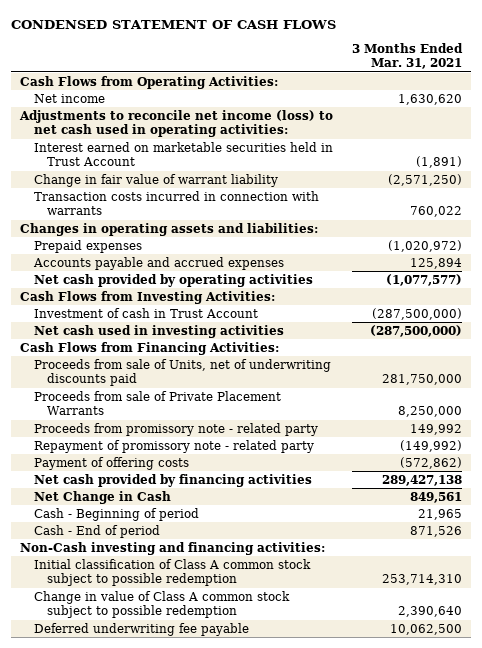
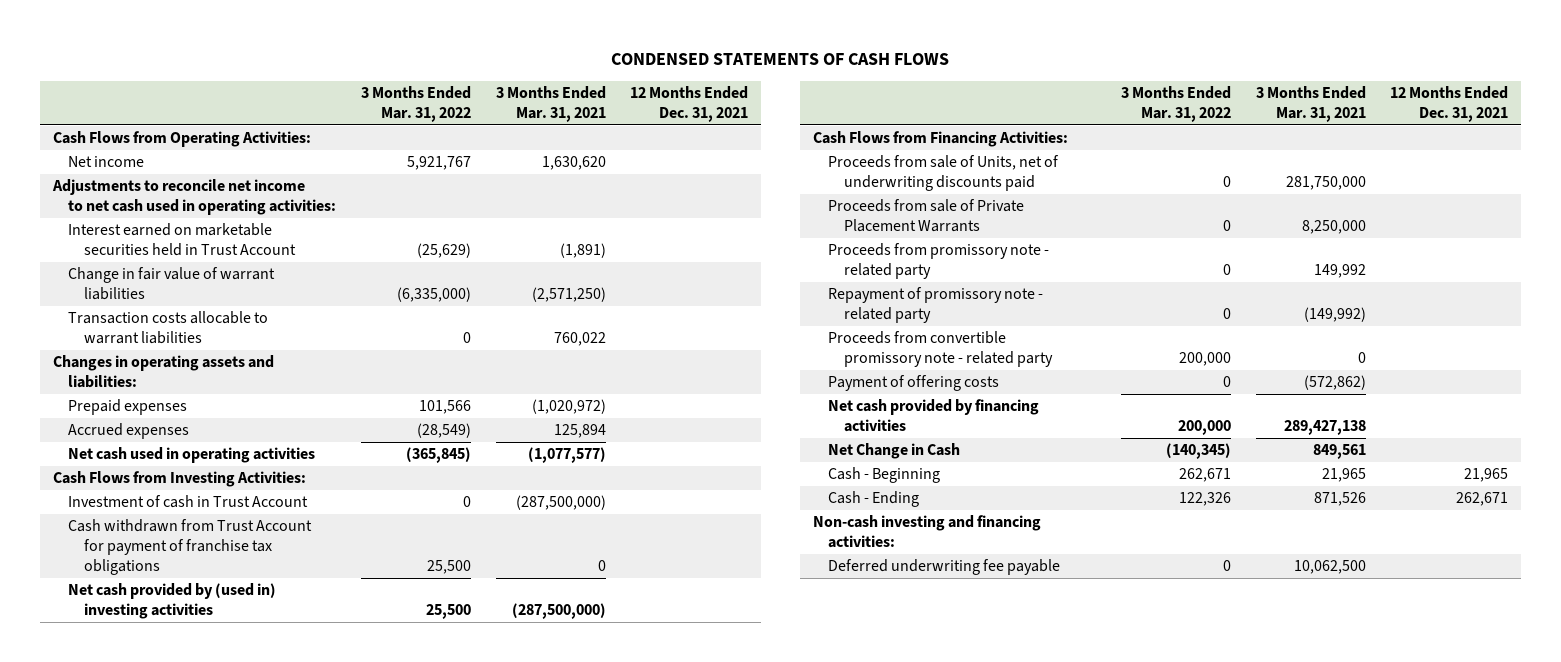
[11,19,337,29] CONDENSED STATEMENT OF CASH FLOWS -> [611,52,950,65] CONDENSED STATEMENTS OF CASH FLOWS
none -> [361,86,472,122] 3 Months Ended Mar. 31, 2022
none -> [630,86,749,122] 12 Months Ended Dec. 31, 2021
[19,109,334,138] Adjustments to reconcile net income (loss) to net cash used in operating activities: -> [51,179,337,216] Adjustments to reconcile net income to net cash used in operating activities:
[33,173,278,187] Change in fair value of warrant liability -> [68,267,276,301] Change in fair value of warrant liabilities
[33,190,319,216] Transaction costs incurred in connection with warrants -> [68,311,269,345] Transaction costs allocable to warrant liabilities
[32,256,284,270] Accounts payable and accrued expenses -> [68,423,190,440] Accrued expenses
[33,273,313,287] Net cash provided by operating activities -> [68,447,316,464] Net cash used in operating activities
none -> [68,519,313,575] Cash withdrawn from Trust Account for payment of franchise tax obligations
[33,324,284,338] Net cash used in investing activities -> [68,583,277,620] Net cash provided by (used in) investing activities
none -> [828,331,1054,368] Proceeds from convertible promissory note - related party
[33,558,311,587] Initial classification of Class A common stock subject to possible redemption -> none
[33,590,290,619] Change in value of Class A common stock subject to possible redemption -> none
[33,507,199,521] Cash - Beginning of period -> [828,467,941,484] Cash - Beginning
[33,524,160,538] Cash - End of period -> [828,491,920,508] Cash - Ending
[20,541,326,555] Non-Cash investing and financing activities: -> [812,515,1041,549] Non-cash investing and financing activities:

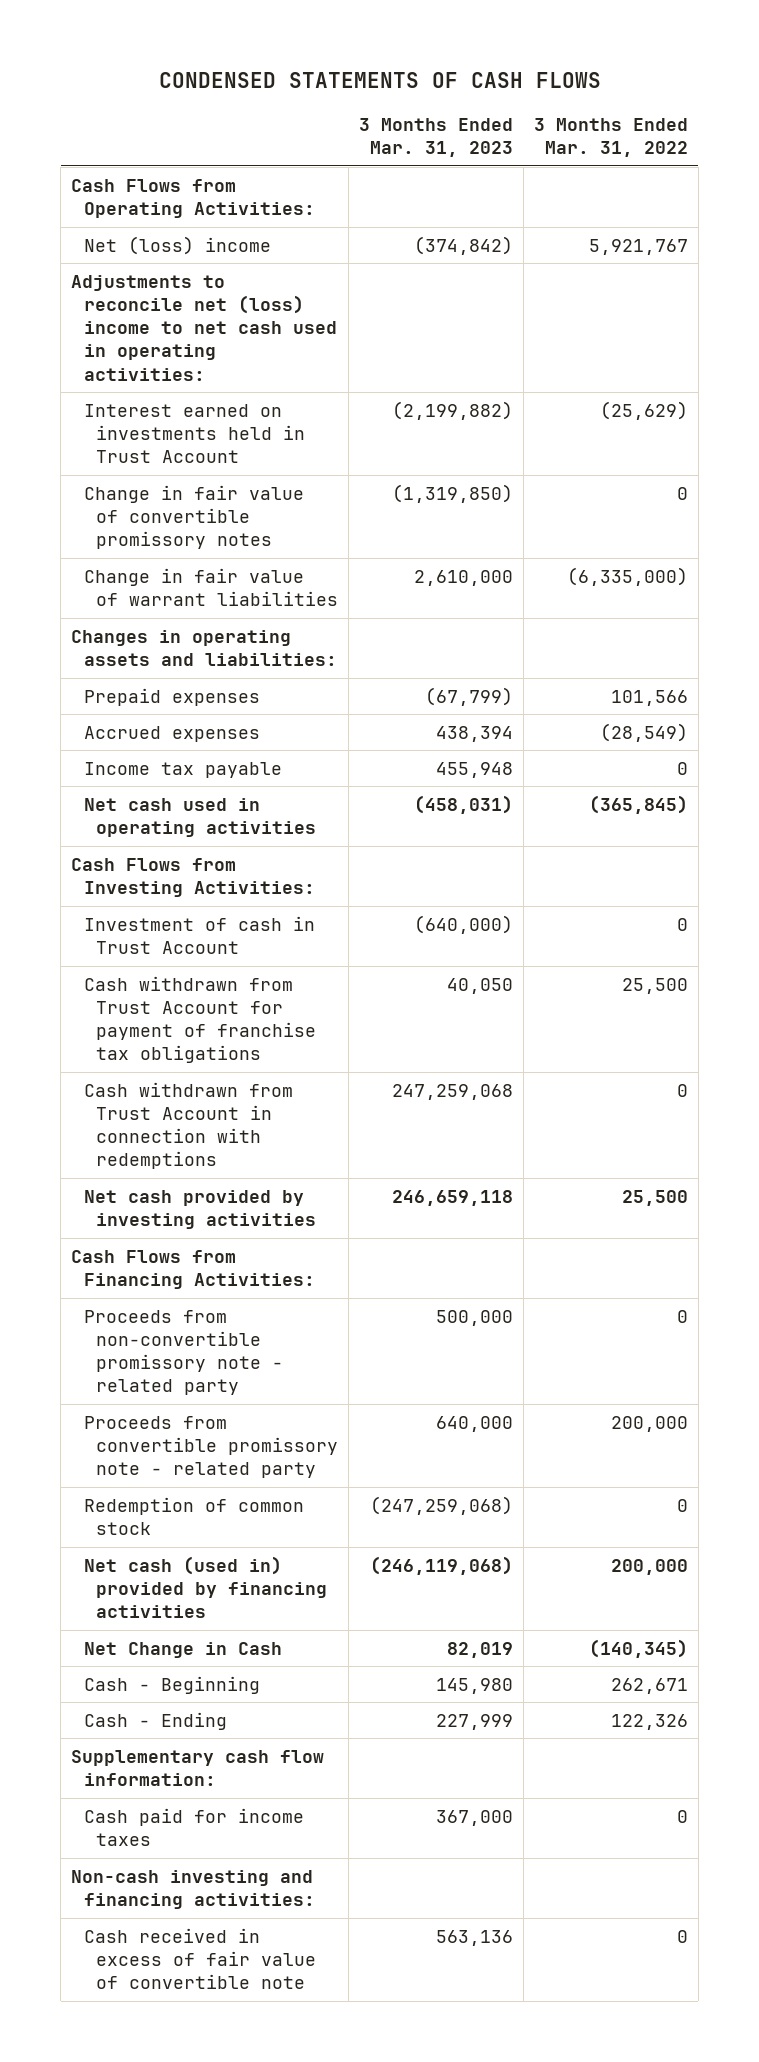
[495,86,606,122] 3 Months Ended Mar. 31, 2021 -> none
[630,86,749,122] 12 Months Ended Dec. 31, 2021 -> none
none -> [359,118,514,158] 3 Months Ended Mar. 31, 2023
[68,156,145,168] Net income -> [83,235,271,255] Net (loss) income
[51,179,337,216] Adjustments to reconcile net income to net cash used in operating activities: -> [71,274,337,381] Adjustments to reconcile net (loss) income to net cash used in operating activities:
[68,223,297,257] Interest earned on marketable securities held in Trust Account -> [83,403,306,464] Interest earned on investments held in Trust Account
none -> [83,484,304,550] Change in fair value of convertible promissory notes
[68,311,269,345] Transaction costs allocable to warrant liabilities -> none
none -> [83,761,282,778] Income tax payable
none -> [83,1081,293,1170] Cash withdrawn from Trust Account in connection with redemptions
[68,583,277,620] Net cash provided by (used in) investing activities -> [83,1189,317,1229] Net cash provided by investing activities
[828,155,1060,192] Proceeds from sale of Units, net of underwriting discounts paid -> none
[828,199,1025,233] Proceeds from sale of Private Placement Warrants -> none
[828,287,1044,324] Repayment of promissory note - related party -> none
[828,243,1050,280] Proceeds from promissory note - related party -> [83,1309,284,1396] Proceeds from non-convertible promissory note - related party
[828,375,1000,392] Payment of offering costs -> none
none -> [83,1496,304,1535] Redemption of common stock
[828,399,1040,433] Net cash provided by financing activities -> [83,1555,328,1619] Net cash (used in) provided by financing activities
none -> [71,1749,325,1786] Supplementary cash flow information:
none -> [83,1807,304,1846] Cash paid for income taxes
[828,559,1061,576] Deferred underwriting fee payable -> none
none -> [83,1927,317,1990] Cash received in excess of fair value of convertible note

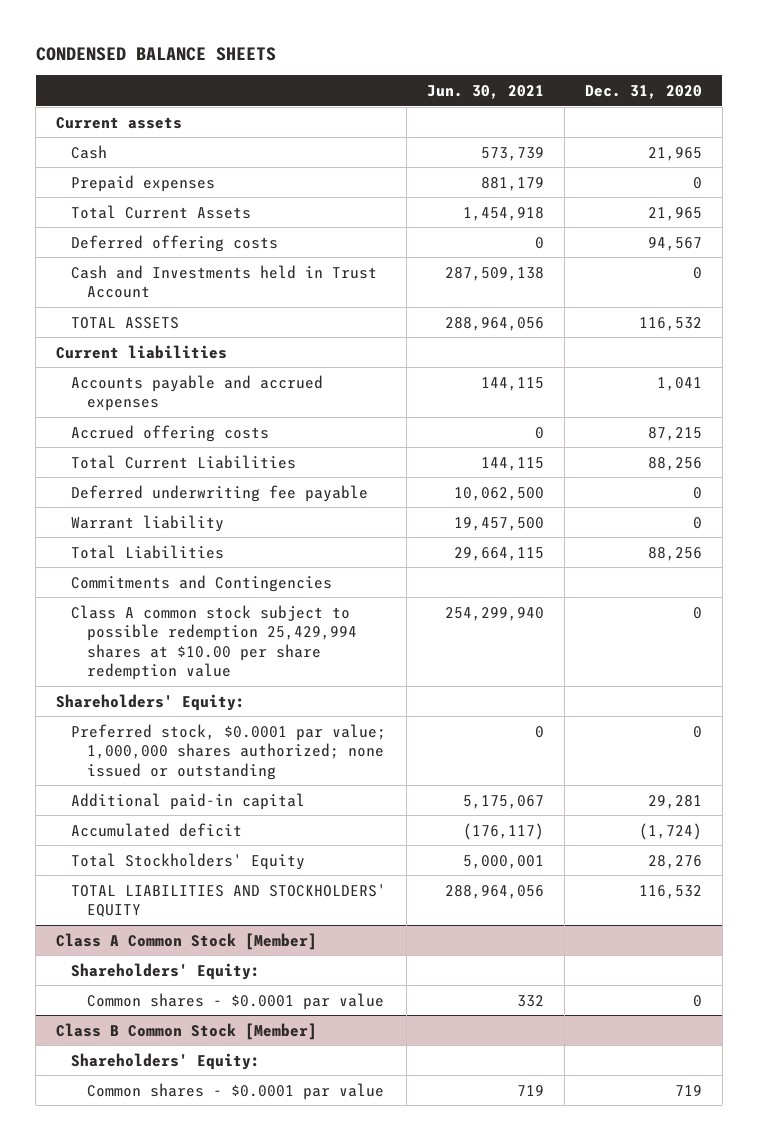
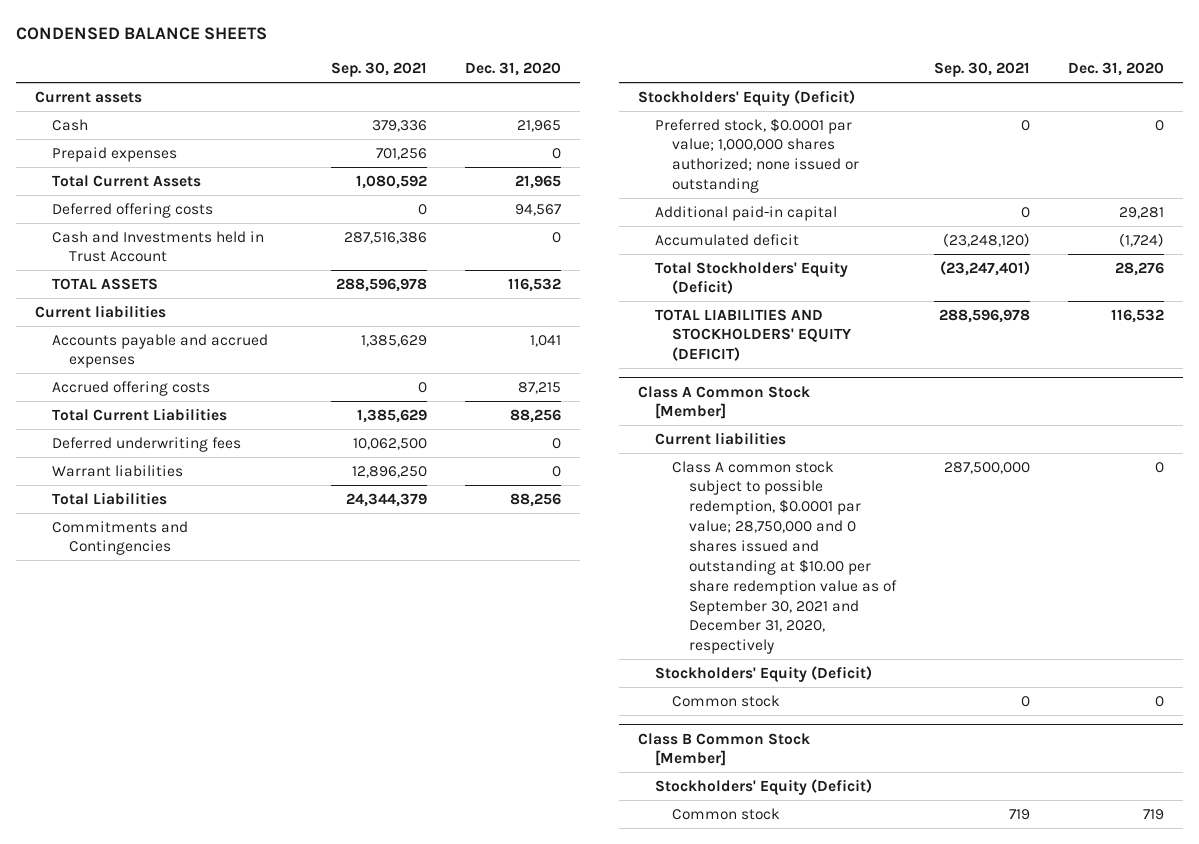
[427,85,545,100] Jun. 30, 2021 -> none
none -> [331,62,428,78] Sep. 30, 2021
[71,484,369,502] Deferred underwriting fee payable -> [51,436,241,452] Deferred underwriting fees
[71,514,225,532] Warrant liability -> [51,464,183,477] Warrant liabilities
[71,604,357,681] Class A common stock subject to possible redemption 25,429,994 shares at $10.00 per share redemption value -> none
[55,693,245,711] Shareholders' Equity: -> [637,89,855,106] Stockholders' Equity (Deficit)
[71,852,306,870] Total Stockholders' Equity -> [654,260,848,295] Total Stockholders' Equity (Deficit)
[71,883,387,918] TOTAL LIABILITIES AND STOCKHOLDERS' EQUITY -> [654,308,852,362] TOTAL LIABILITIES AND STOCKHOLDERS' EQUITY (DEFICIT)
none -> [654,431,786,445] Current liabilities
none -> [672,460,898,655] Class A common stock subject to possible redemption, $0.0001 par value; 28,750,000 and 0 shares issued and outstanding at $10.00 per share redemption value as of September 30, 2021 and December 31, 2020, respectively
[71,962,261,980] Shareholders' Equity: -> [654,665,872,682] Stockholders' Equity (Deficit)
[86,992,384,1010] Common shares - $0.0001 par value -> [672,694,781,707] Common stock
[71,1052,261,1070] Shareholders' Equity: -> [654,778,872,795] Stockholders' Equity (Deficit)
[86,1082,384,1100] Common shares - $0.0001 par value -> [672,807,781,820] Common stock

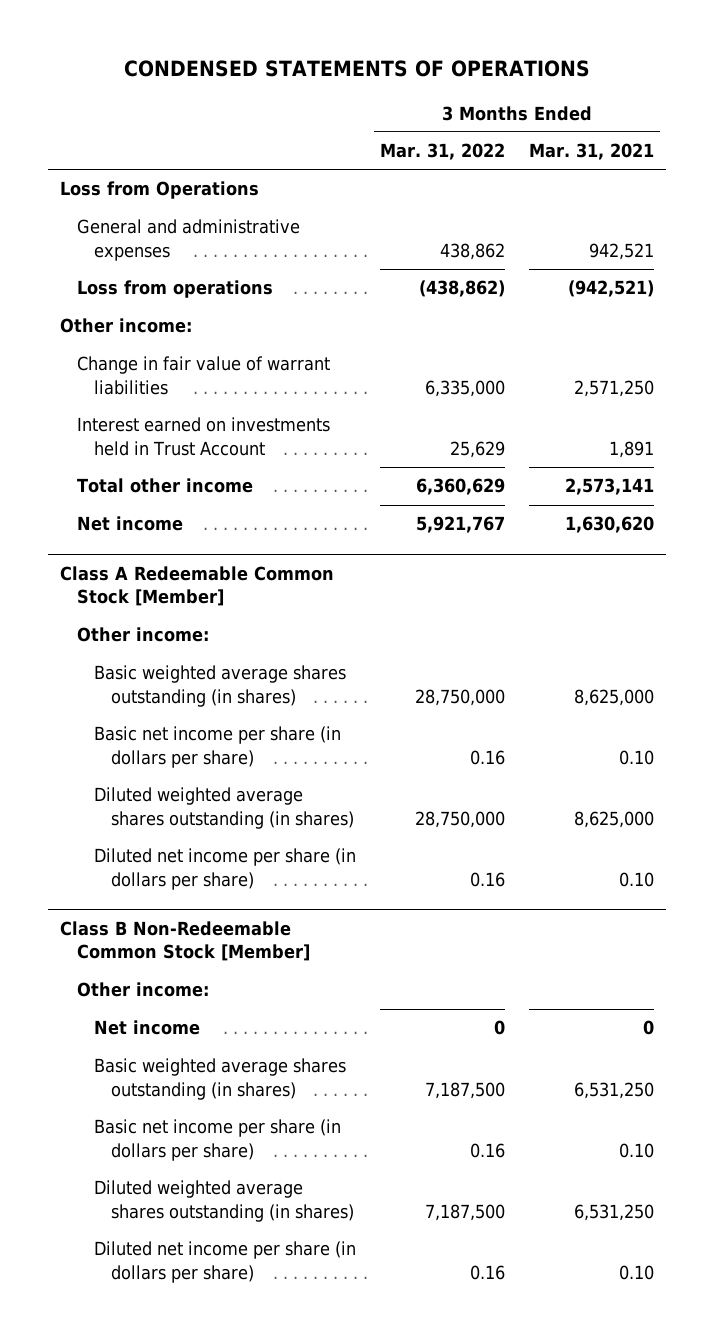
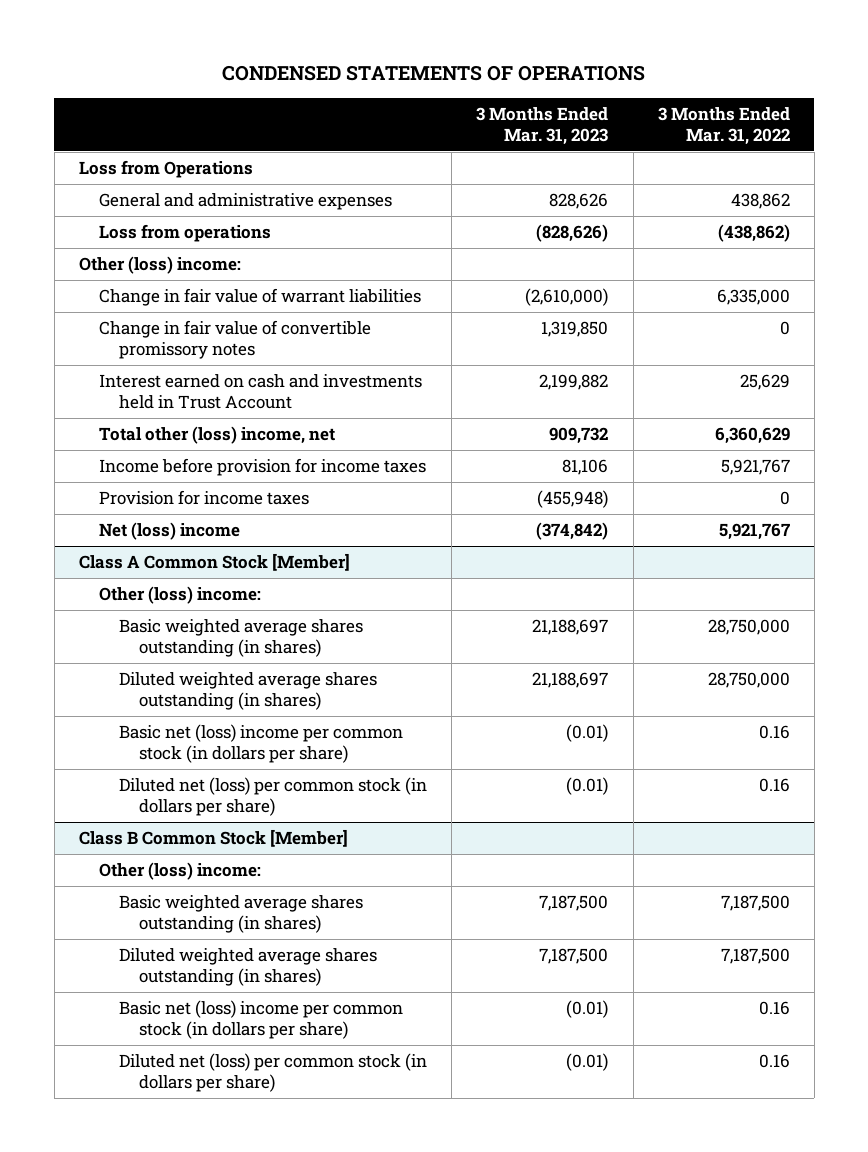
[529,143,655,161] Mar. 31, 2021 -> none
none -> [476,106,609,146] 3 Months Ended Mar. 31, 2023
[60,318,193,334] Other income: -> [78,256,241,275] Other (loss) income:
none -> [98,320,371,360] Change in fair value of convertible promissory notes
[77,417,331,456] Interest earned on investments held in Trust Account -> [98,374,422,410] Interest earned on cash and investments held in Trust Account
[77,478,254,494] Total other income -> [98,426,335,445] Total other (loss) income, net
none -> [98,458,426,477] Income before provision for income taxes
none -> [98,490,309,506] Provision for income taxes
[77,516,184,532] Net income -> [98,522,240,541] Net (loss) income
[60,566,335,607] Class A Redeemable Common Stock [Member] -> [78,553,350,572] Class A Common Stock [Member]
[77,627,210,643] Other income: -> [98,586,261,605] Other (loss) income:
[94,726,342,768] Basic net income per share (in dollars per share) -> none
[94,1020,201,1036] Net income -> none
none -> [119,724,404,764] Basic net (loss) income per common stock (in dollars per share)
[94,848,357,890] Diluted net income per share (in dollars per share) -> [119,777,428,817] Diluted net (loss) per common stock (in dollars per share)
[60,921,311,962] Class B Non-Redeemable Common Stock [Member] -> [78,829,348,848] Class B Common Stock [Member]
[77,982,210,998] Other income: -> [98,862,261,881] Other (loss) income:
[94,1119,342,1161] Basic net income per share (in dollars per share) -> none
none -> [119,1000,404,1040] Basic net (loss) income per common stock (in dollars per share)
[94,1241,357,1283] Diluted net income per share (in dollars per share) -> [119,1053,428,1093] Diluted net (loss) per common stock (in dollars per share)

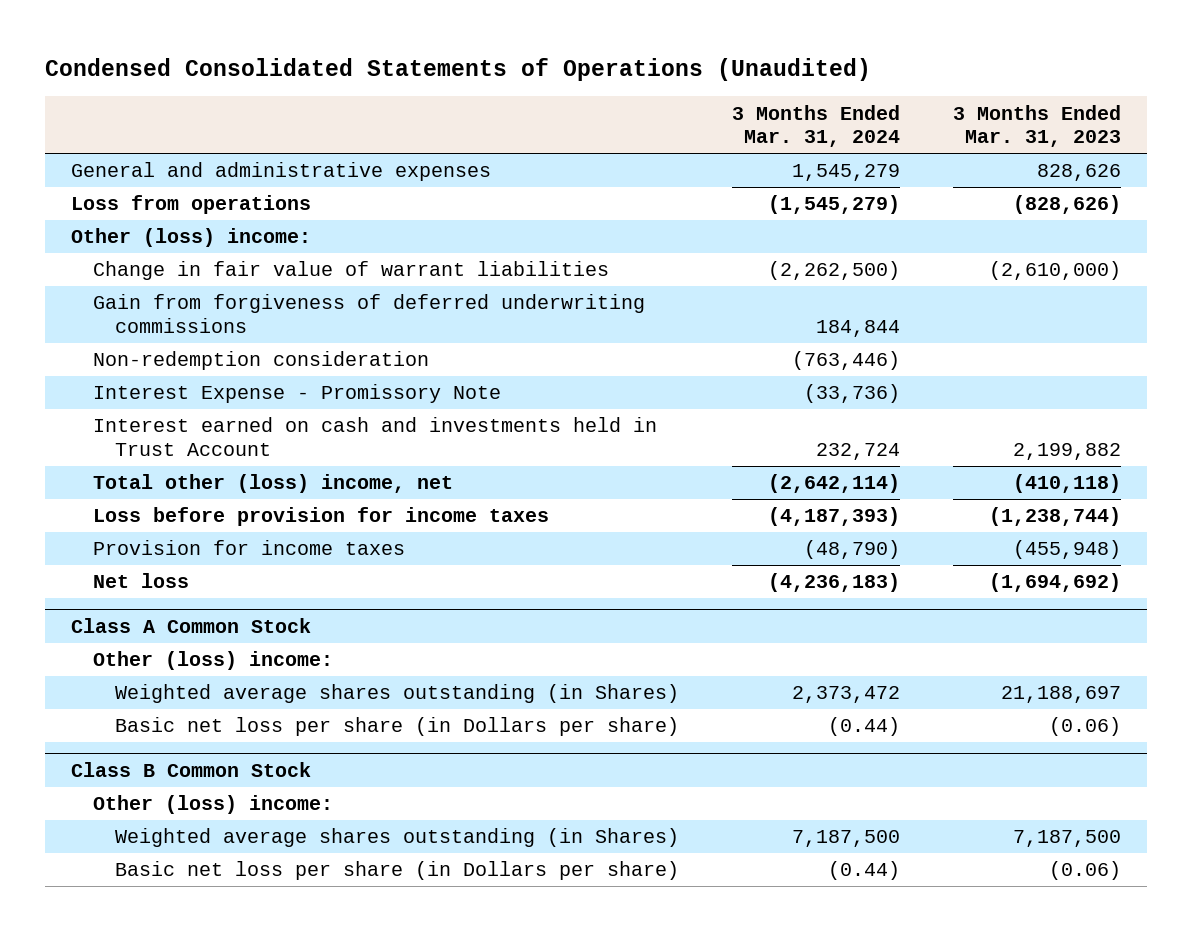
[222,65,646,82] CONDENSED STATEMENTS OF OPERATIONS -> [45,58,872,82] Condensed Consolidated Statements of Operations (Unaudited)
[657,106,790,146] 3 Months Ended Mar. 31, 2022 -> none
none -> [731,104,900,148] 3 Months Ended Mar. 31, 2024
[78,160,253,179] Loss from Operations -> none
[98,320,371,360] Change in fair value of convertible promissory notes -> none
none -> [93,294,646,333] Gain from forgiveness of deferred underwriting commissions
none -> [93,351,430,371] Non-redemption consideration
none -> [93,384,502,404] Interest Expense - Promissory Note
[549,427,609,445] 909,732 -> [1012,474,1121,494] (410,118)
[98,458,426,477] Income before provision for income taxes -> [93,507,550,527] Loss before provision for income taxes
[562,459,609,476] 81,106 -> [988,507,1121,527] (1,238,744)
[98,522,240,541] Net (loss) income -> [93,573,190,589] Net loss
[536,522,609,541] (374,842) -> [988,573,1121,593] (1,694,692)
[78,553,350,572] Class A Common Stock [Member] -> [71,618,312,634] Class A Common Stock
[119,672,378,711] Diluted weighted average shares outstanding (in shares) -> none
[119,777,428,817] Diluted net (loss) per common stock (in dollars per share) -> none
[119,619,364,658] Basic weighted average shares outstanding (in shares) -> [115,684,680,704] Weighted average shares outstanding (in Shares)
[119,724,404,764] Basic net (loss) income per common stock (in dollars per share) -> [115,717,680,737] Basic net loss per share (in Dollars per share)
[566,724,609,743] (0.01) -> [1048,717,1121,737] (0.06)
[78,829,348,848] Class B Common Stock [Member] -> [71,762,312,778] Class B Common Stock
[119,948,378,987] Diluted weighted average shares outstanding (in shares) -> none
[119,1053,428,1093] Diluted net (loss) per common stock (in dollars per share) -> none
[119,895,364,934] Basic weighted average shares outstanding (in shares) -> [115,828,680,848] Weighted average shares outstanding (in Shares)
[119,1000,404,1040] Basic net (loss) income per common stock (in dollars per share) -> [115,861,680,881] Basic net loss per share (in Dollars per share)
[566,1000,609,1019] (0.01) -> [1048,861,1121,881] (0.06)

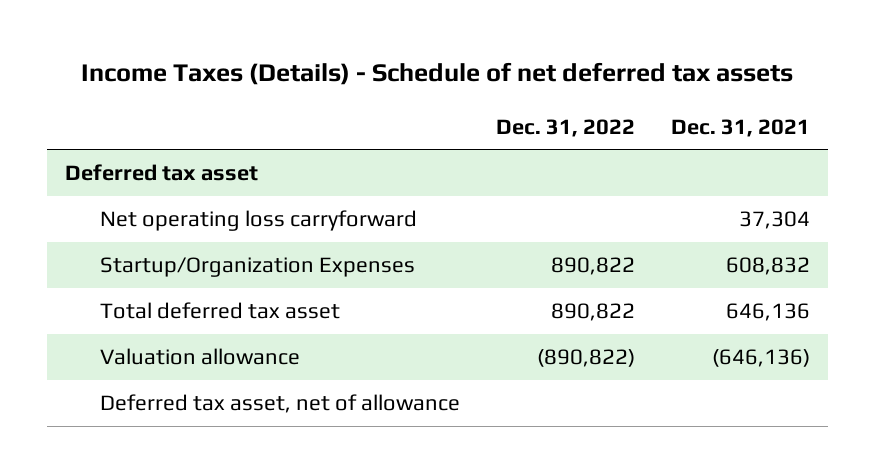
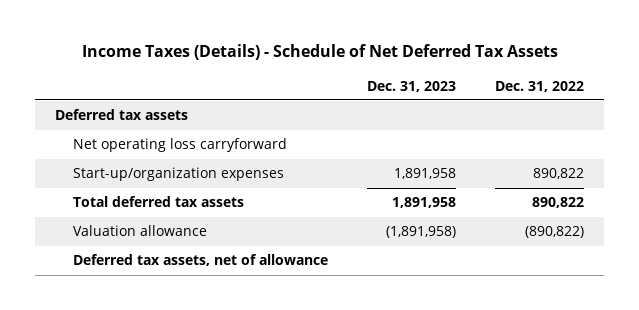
[81,62,794,86] Income Taxes (Details) - Schedule of net deferred tax assets -> [81,44,558,61] Income Taxes (Details) - Schedule of Net Deferred Tax Assets
[670,118,810,137] Dec. 31, 2021 -> none
none -> [366,80,456,92] Dec. 31, 2023
[65,164,259,182] Deferred tax asset -> [54,109,188,121] Deferred tax assets
[100,257,416,278] Startup/Organization Expenses -> [72,167,284,182] Start-up/organization expenses
[100,302,341,320] Total deferred tax asset -> [72,196,244,208] Total deferred tax assets
[100,394,461,414] Deferred tax asset, net of allowance -> [72,254,328,267] Deferred tax assets, net of allowance

